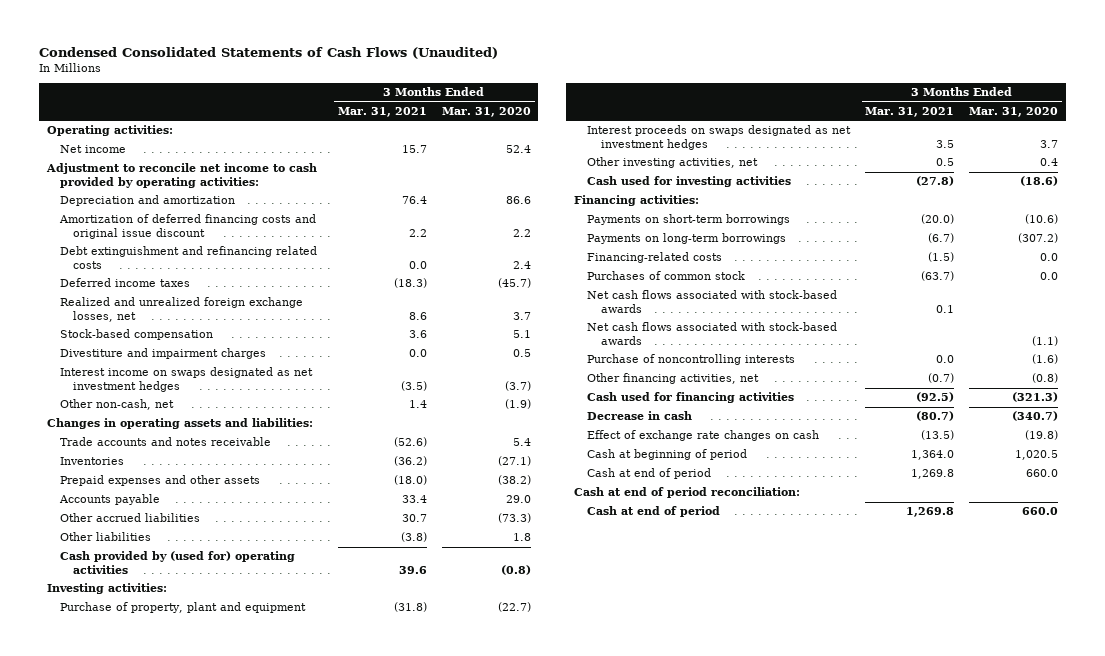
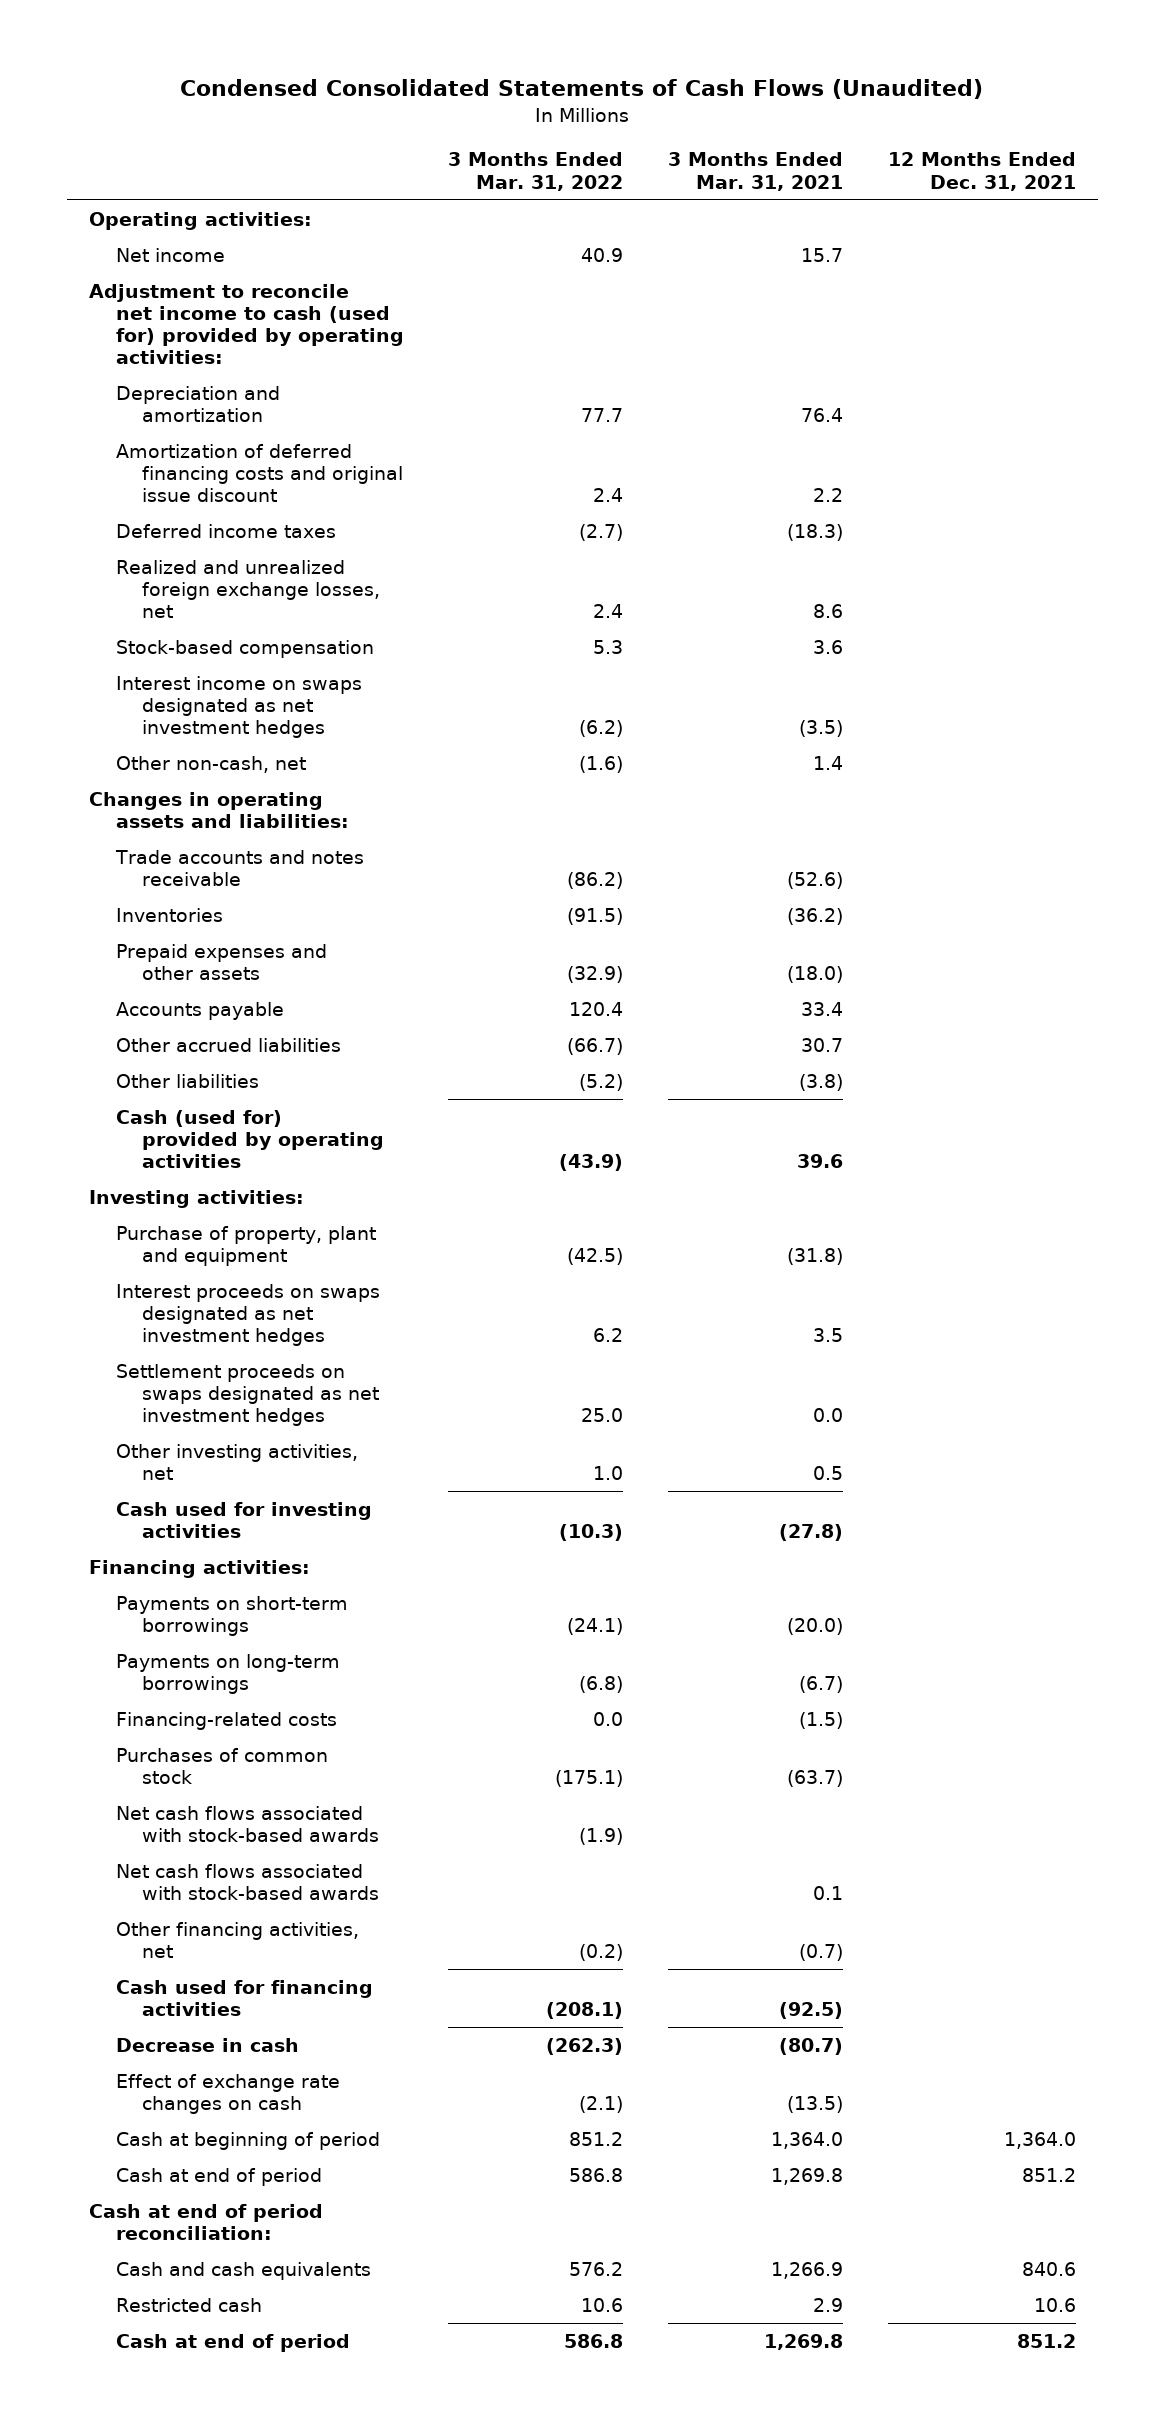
[441,107,531,118] Mar. 31, 2020 -> none
none -> [448,152,624,191] 3 Months Ended Mar. 31, 2022
none -> [887,152,1076,191] 12 Months Ended Dec. 31, 2021
[45,163,317,188] Adjustment to reconcile net income to cash provided by operating activities: -> [89,283,404,365] Adjustment to reconcile net income to cash (used for) provided by operating activities:
[60,246,318,269] Debt extinguishment and refinancing related costs -> none
[60,348,267,360] Divestiture and impairment charges -> none
[60,551,296,574] Cash provided by (used for) operating activities -> [115,1109,385,1169] Cash (used for) provided by operating activities
none -> [115,1363,380,1427] Settlement proceeds on swaps designated as net investment hedges
[587,354,796,366] Purchase of noncontrolling interests -> none
[587,290,838,313] Net cash flows associated with stock-based awards -> [115,1863,380,1901] Net cash flows associated with stock-based awards
none -> [115,2261,371,2280] Cash and cash equivalents
none -> [115,2297,262,2312] Restricted cash

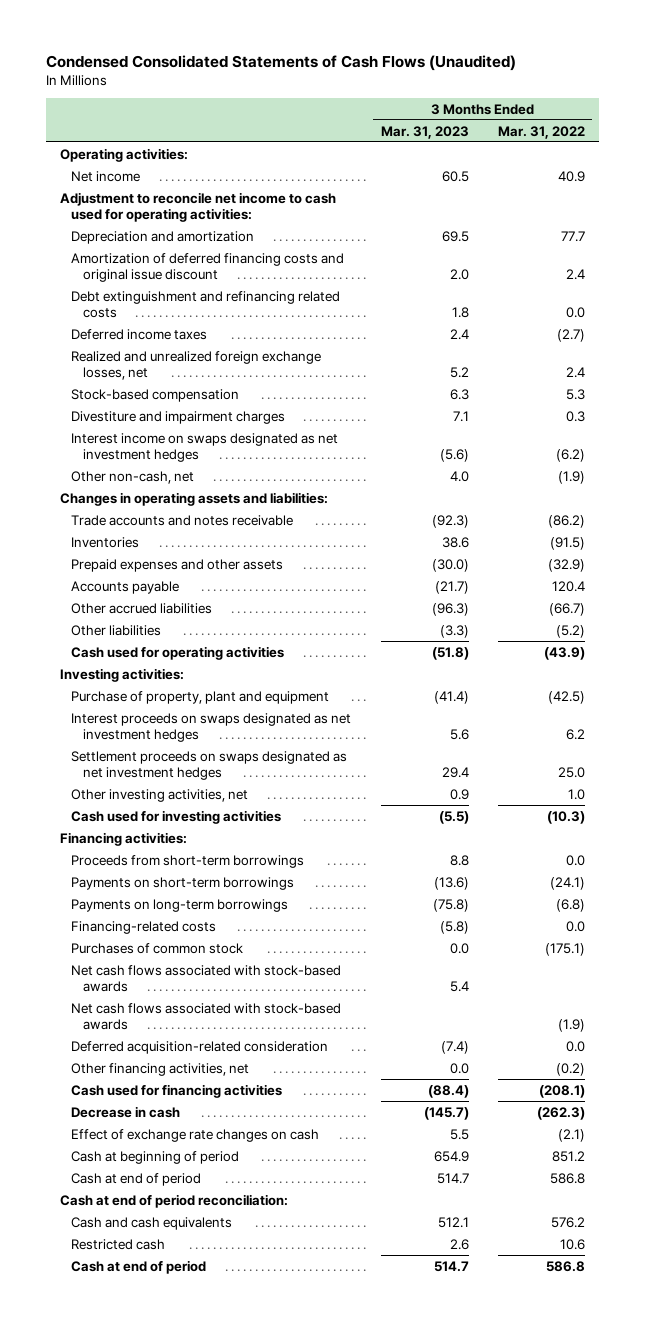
[668,152,844,191] 3 Months Ended Mar. 31, 2021 -> none
[887,152,1076,191] 12 Months Ended Dec. 31, 2021 -> none
none -> [380,125,469,139] Mar. 31, 2023
[89,283,404,365] Adjustment to reconcile net income to cash (used for) provided by operating activities: -> [60,191,337,222] Adjustment to reconcile net income to cash used for operating activities:
none -> [71,290,341,318] Debt extinguishment and refinancing related costs
none -> [71,410,286,424] Divestiture and impairment charges
[579,755,624,773] (1.6) -> [557,470,585,484] (1.9)
[115,1109,385,1169] Cash (used for) provided by operating activities -> [71,645,285,660] Cash used for operating activities
none -> [71,854,305,868] Proceeds from short-term borrowings
[115,1805,380,1843] Net cash flows associated with stock-based awards -> [71,1002,342,1030] Net cash flows associated with stock-based awards
none -> [71,1040,329,1054] Deferred acquisition-related consideration

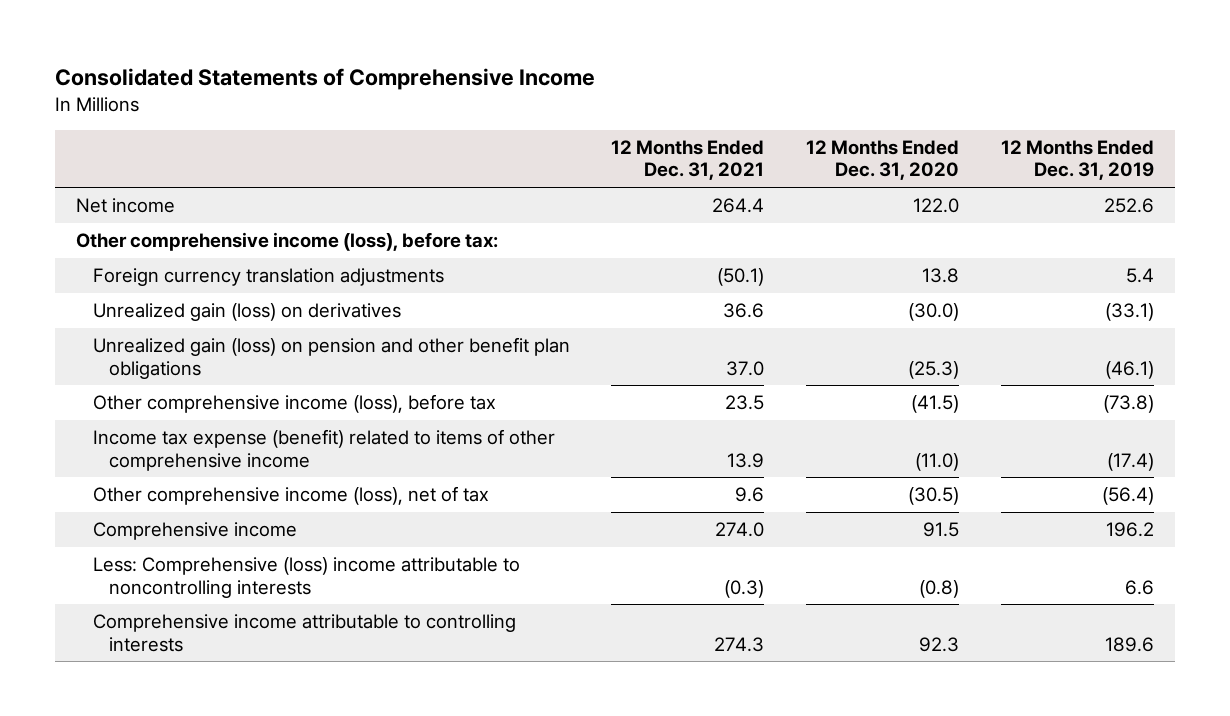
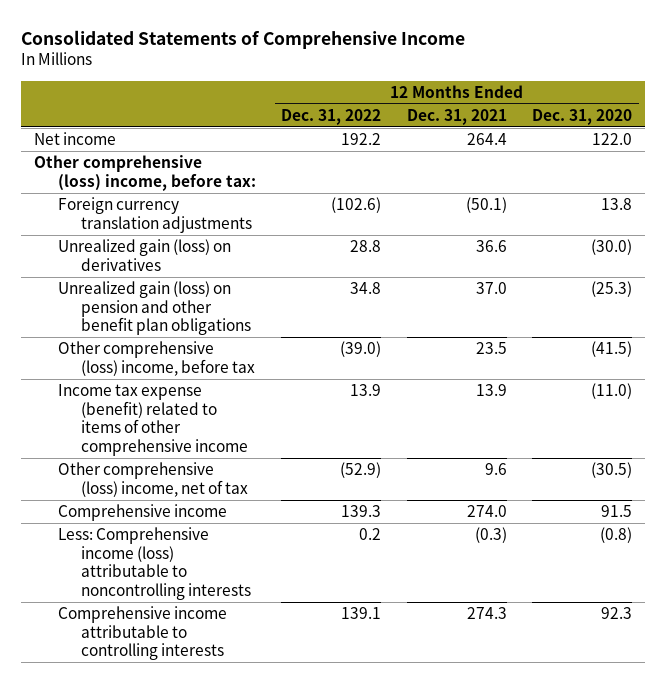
[1001,139,1155,181] 12 Months Ended Dec. 31, 2019 -> none
none -> [281,108,382,125] Dec. 31, 2022
[76,232,499,252] Other comprehensive income (loss), before tax: -> [33,155,256,191] Other comprehensive (loss) income, before tax:
[92,394,496,414] Other comprehensive income (loss), before tax -> [57,341,256,376] Other comprehensive (loss) income, before tax
[92,486,489,506] Other comprehensive income (loss), net of tax -> [57,462,249,497] Other comprehensive (loss) income, net of tax
[92,557,520,598] Less: Comprehensive (loss) income attributable to noncontrolling interests -> [57,527,252,600] Less: Comprehensive income (loss) attributable to noncontrolling interests

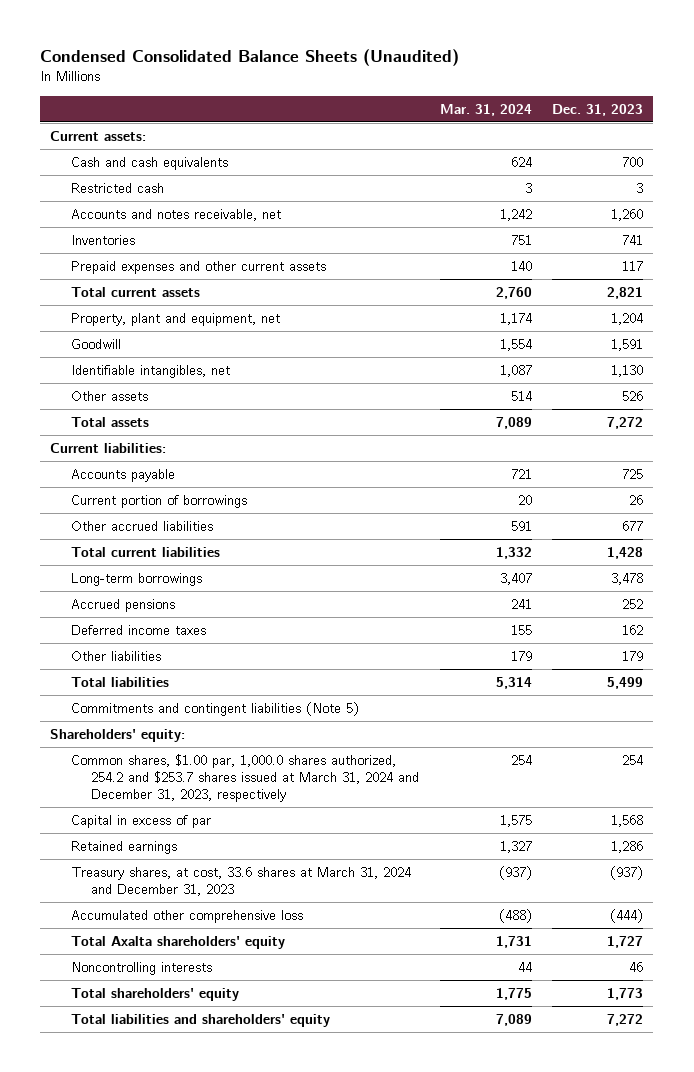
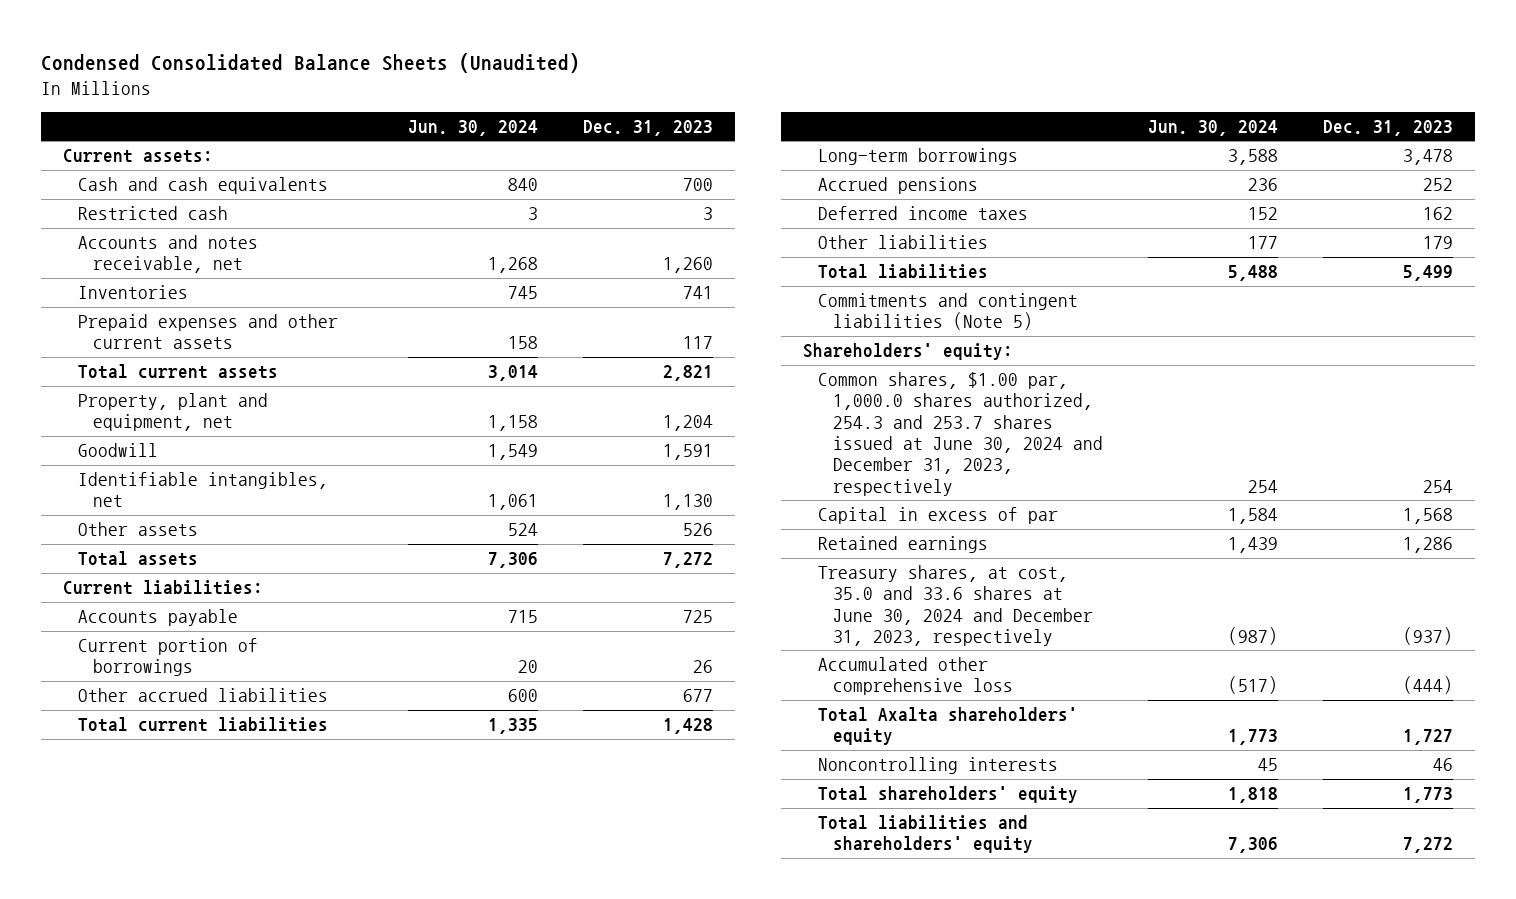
[439,103,532,116] Mar. 31, 2024 -> none
none -> [407,120,538,137] Jun. 30, 2024
[70,753,420,803] Common shares, $1.00 par, 1,000.0 shares authorized, 254.2 and $253.7 shares issued at March 31, 2024 and December 31, 2023, respectively -> [818,372,1104,496] Common shares, $1.00 par, 1,000.0 shares authorized, 254.3 and 253.7 shares issued at June 30, 2024 and December 31, 2023, respectively
[70,866,411,897] Treasury shares, at cost, 33.6 shares at March 31, 2024 and December 31, 2023 -> [818,565,1094,647] Treasury shares, at cost, 35.0 and 33.6 shares at June 30, 2024 and December 31, 2023, respectively

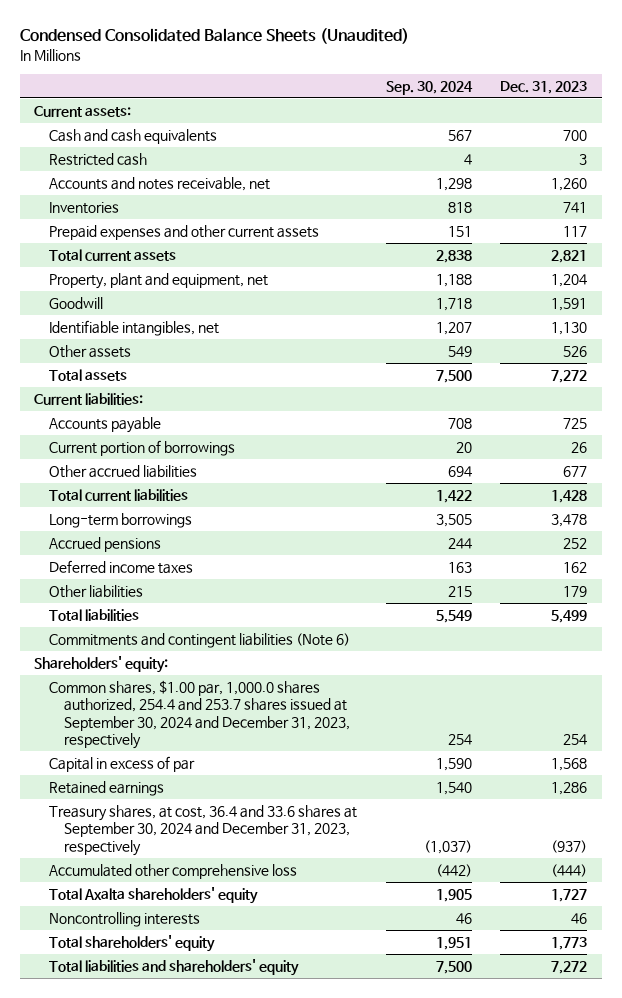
[407,120,538,137] Jun. 30, 2024 -> none
none -> [385,80,473,95] Sep. 30, 2024
[818,293,1079,331] Commitments and contingent liabilities (Note 5) -> [49,633,351,649] Commitments and contingent liabilities (Note 6)
[818,372,1104,496] Common shares, $1.00 par, 1,000.0 shares authorized, 254.3 and 253.7 shares issued at June 30, 2024 and December 31, 2023, respectively -> [49,680,350,749] Common shares, $1.00 par, 1,000.0 shares authorized, 254.4 and 253.7 shares issued at September 30, 2024 and December 31, 2023, respectively
[818,565,1094,647] Treasury shares, at cost, 35.0 and 33.6 shares at June 30, 2024 and December 31, 2023, respectively -> [49,805,358,856] Treasury shares, at cost, 36.4 and 33.6 shares at September 30, 2024 and December 31, 2023, respectively

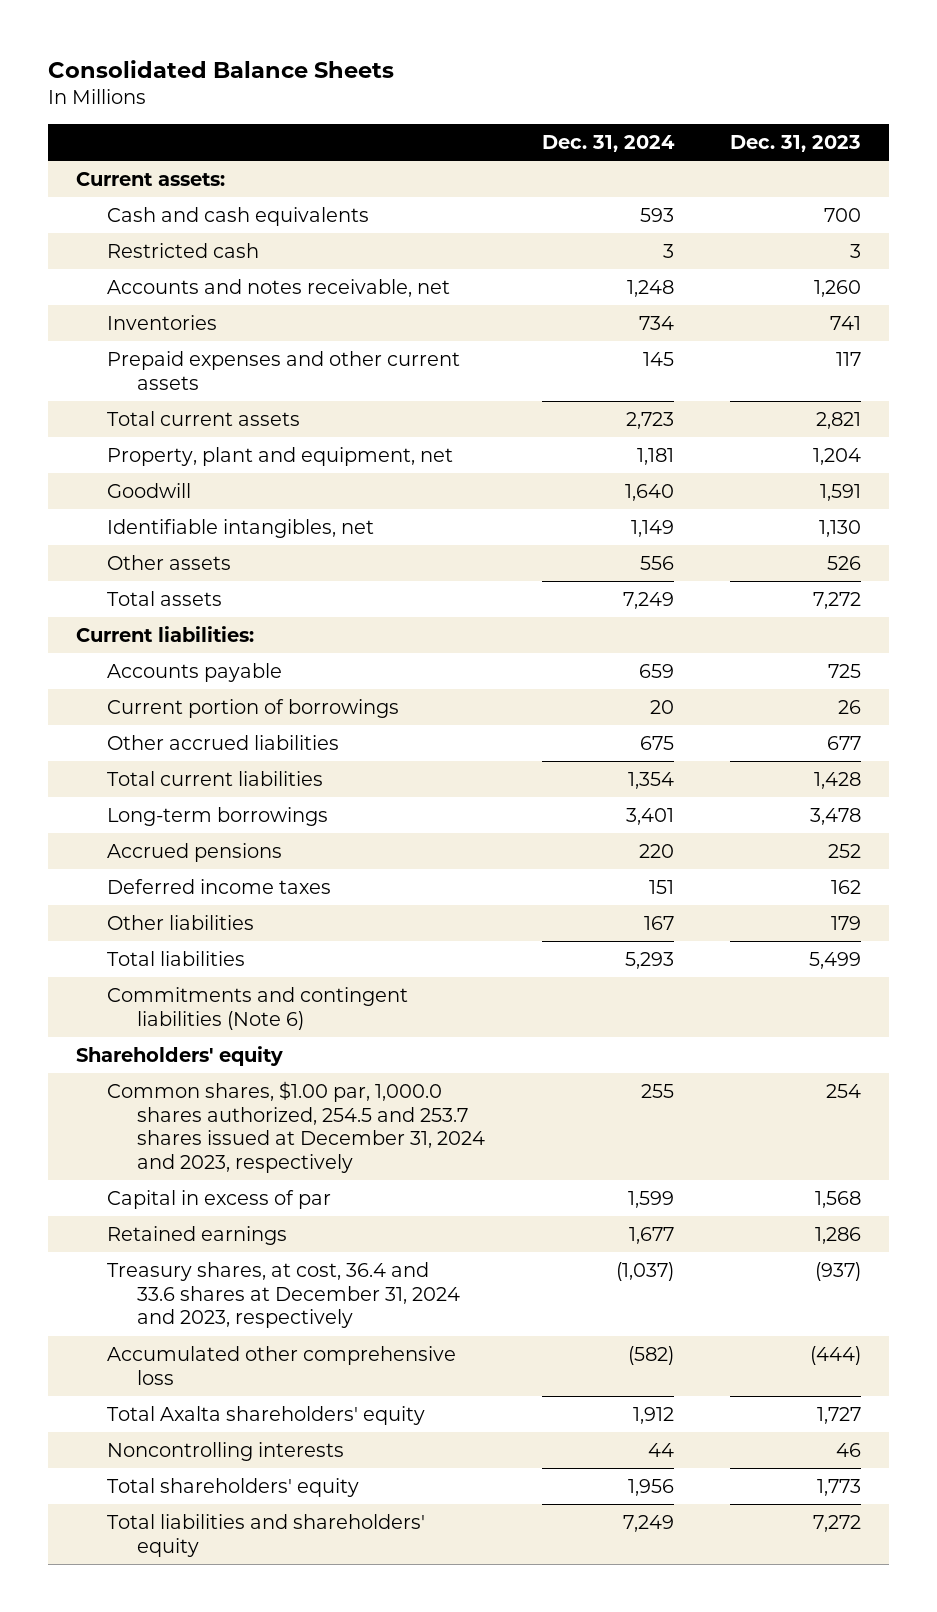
[19,28,409,45] Condensed Consolidated Balance Sheets (Unaudited) -> [47,60,394,79] Consolidated Balance Sheets
[385,80,473,95] Sep. 30, 2024 -> none
none -> [541,135,675,153] Dec. 31, 2024
[34,656,169,674] Shareholders' equity: -> [75,1046,283,1067] Shareholders' equity
[49,680,350,749] Common shares, $1.00 par, 1,000.0 shares authorized, 254.4 and 253.7 shares issued at September 30, 2024 and December 31, 2023, respectively -> [106,1081,486,1174] Common shares, $1.00 par, 1,000.0 shares authorized, 254.5 and 253.7 shares issued at December 31, 2024 and 2023, respectively
[49,805,358,856] Treasury shares, at cost, 36.4 and 33.6 shares at September 30, 2024 and December 31, 2023, respectively -> [106,1262,461,1329] Treasury shares, at cost, 36.4 and 33.6 shares at December 31, 2024 and 2023, respectively

